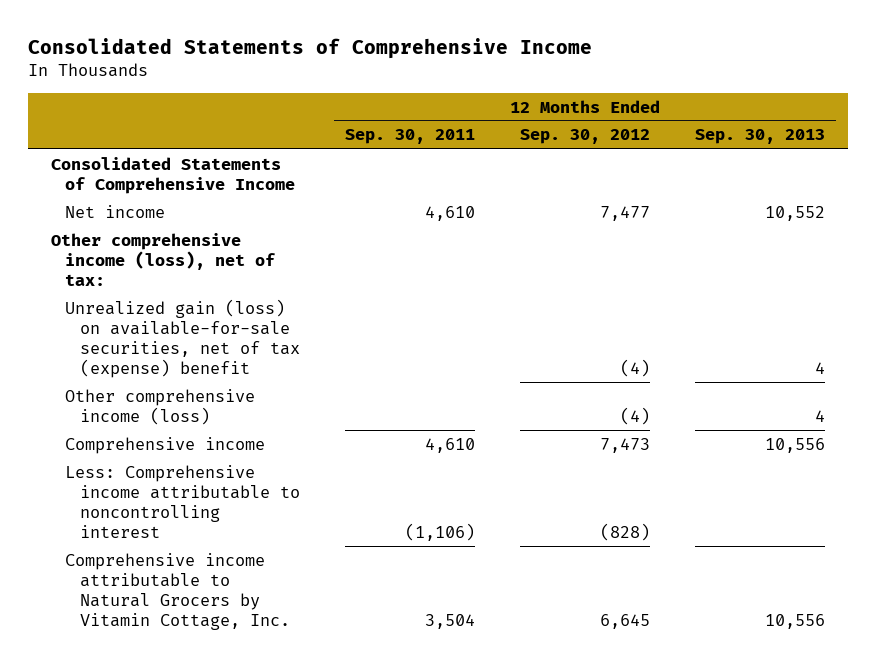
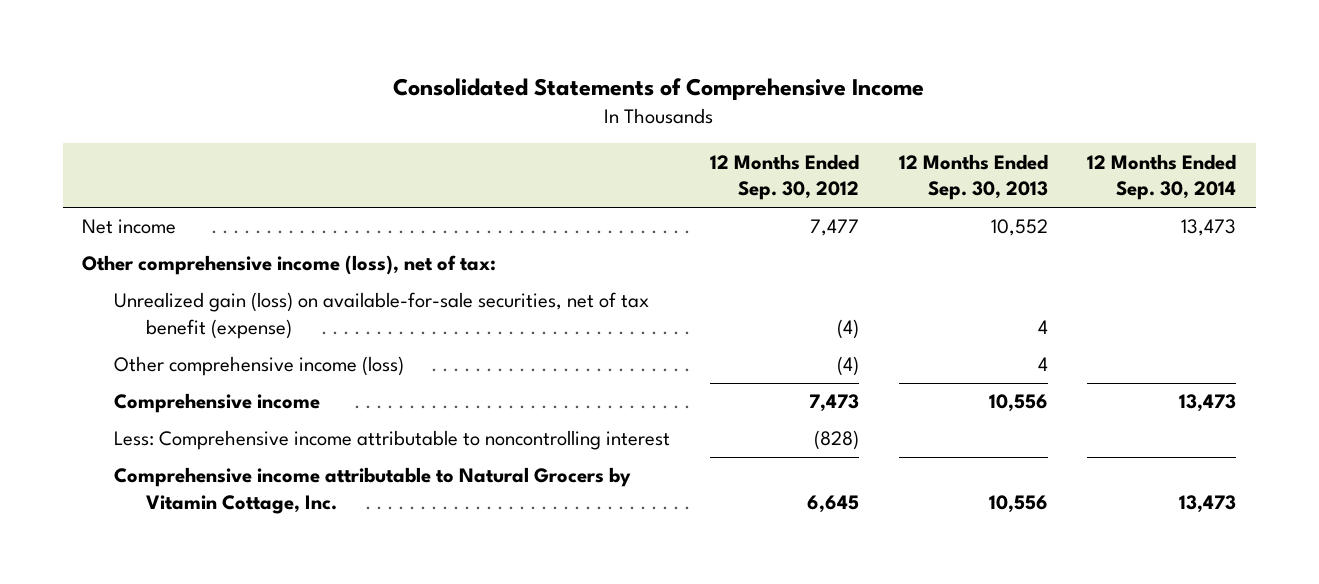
[344,129,475,145] Sep. 30, 2011 -> none
none -> [1087,153,1237,201] 12 Months Ended Sep. 30, 2014
[50,156,296,194] Consolidated Statements of Comprehensive Income -> none
[65,298,300,378] Unrealized gain (loss) on available-for-sale securities, net of tax (expense) benefit -> [114,292,650,340] Unrealized gain (loss) on available-for-sale securities, net of tax benefit (expense)

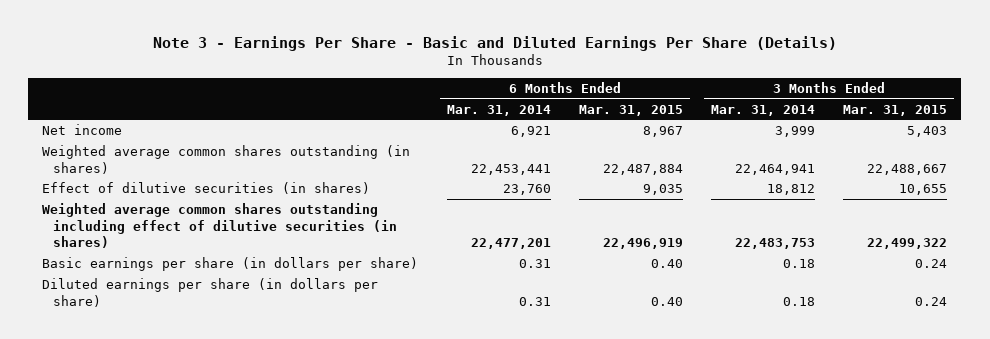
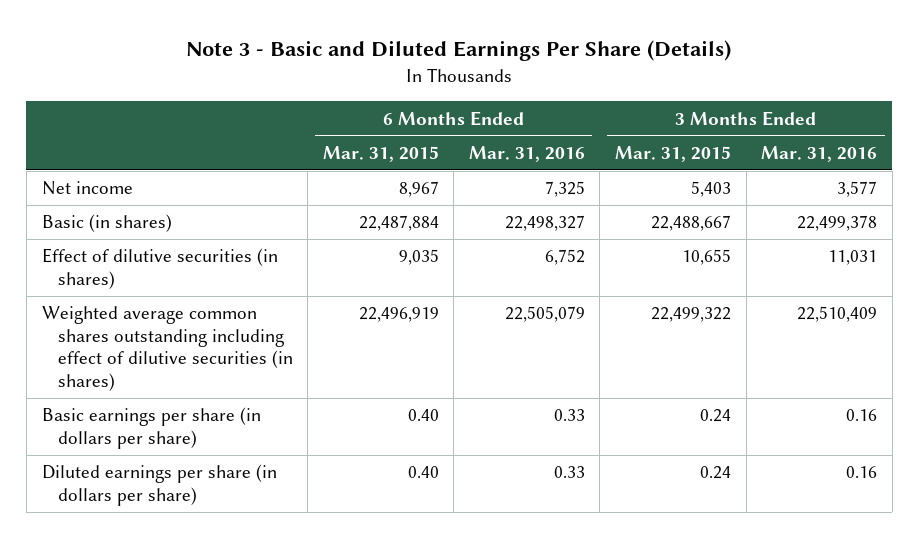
[152,36,837,52] Note 3 - Earnings Per Share - Basic and Diluted Earnings Per Share (Details) -> [186,40,732,62] Note 3 - Basic and Diluted Earnings Per Share (Details)
[446,104,551,116] Mar. 31, 2014 -> none
[711,104,816,116] Mar. 31, 2014 -> none
none -> [468,145,585,162] Mar. 31, 2016
none -> [761,145,878,162] Mar. 31, 2016
[42,144,411,174] Weighted average common shares outstanding (in shares) -> [41,214,172,233] Basic (in shares)

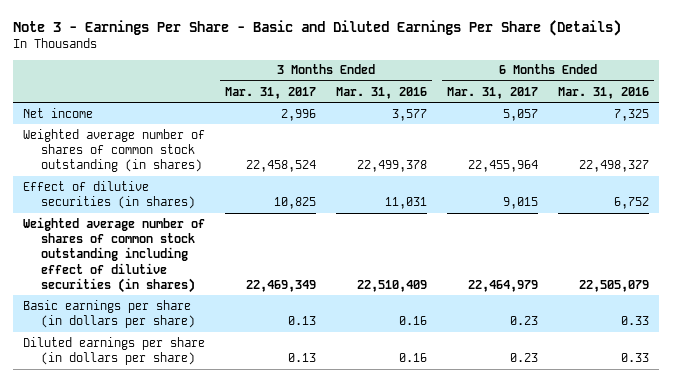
[186,40,732,62] Note 3 - Basic and Diluted Earnings Per Share (Details) -> [13,19,622,36] Note 3 - Earnings Per Share - Basic and Diluted Earnings Per Share (Details)
[322,145,439,162] Mar. 31, 2015 -> none
[614,145,731,162] Mar. 31, 2015 -> none
none -> [225,86,317,99] Mar. 31, 2017
none -> [447,86,539,99] Mar. 31, 2017
[41,214,172,233] Basic (in shares) -> [23,128,206,173] Weighted average number of shares of common stock outstanding (in shares)
[41,306,293,391] Weighted average common shares outstanding including effect of dilutive securities (in shares) -> [23,216,206,293] Weighted average number of shares of common stock outstanding including effect of dilutive securities (in shares)

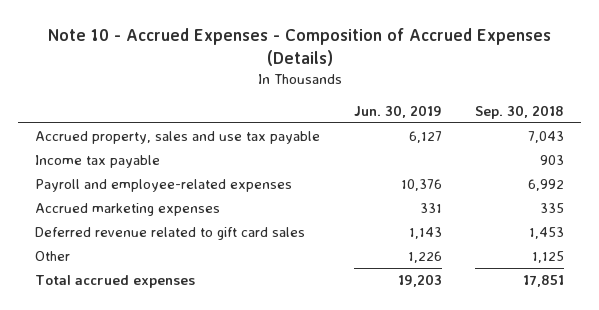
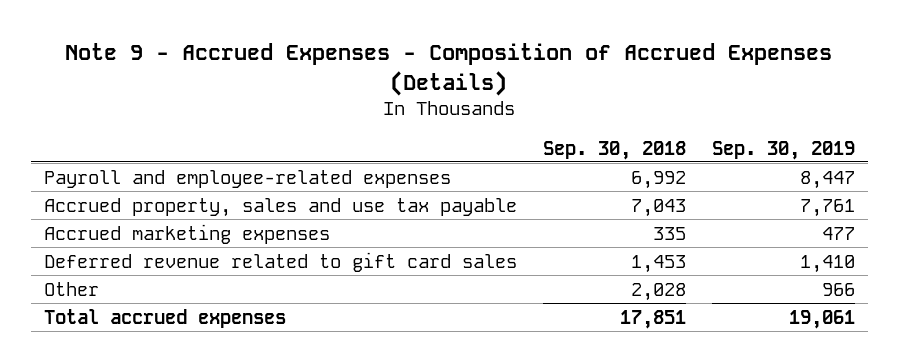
[47,28,551,66] Note 10 - Accrued Expenses - Composition of Accrued Expenses (Details) -> [65,43,833,96] Note 9 - Accrued Expenses - Composition of Accrued Expenses (Details)
[353,104,442,118] Jun. 30, 2019 -> none
none -> [711,140,855,160] Sep. 30, 2019
[34,155,160,169] Income tax payable -> none
[34,131,320,145] Accrued property, sales and use tax payable -> [44,197,518,217] Accrued property, sales and use tax payable
[532,251,565,264] 1,125 -> [630,282,686,301] 2,028

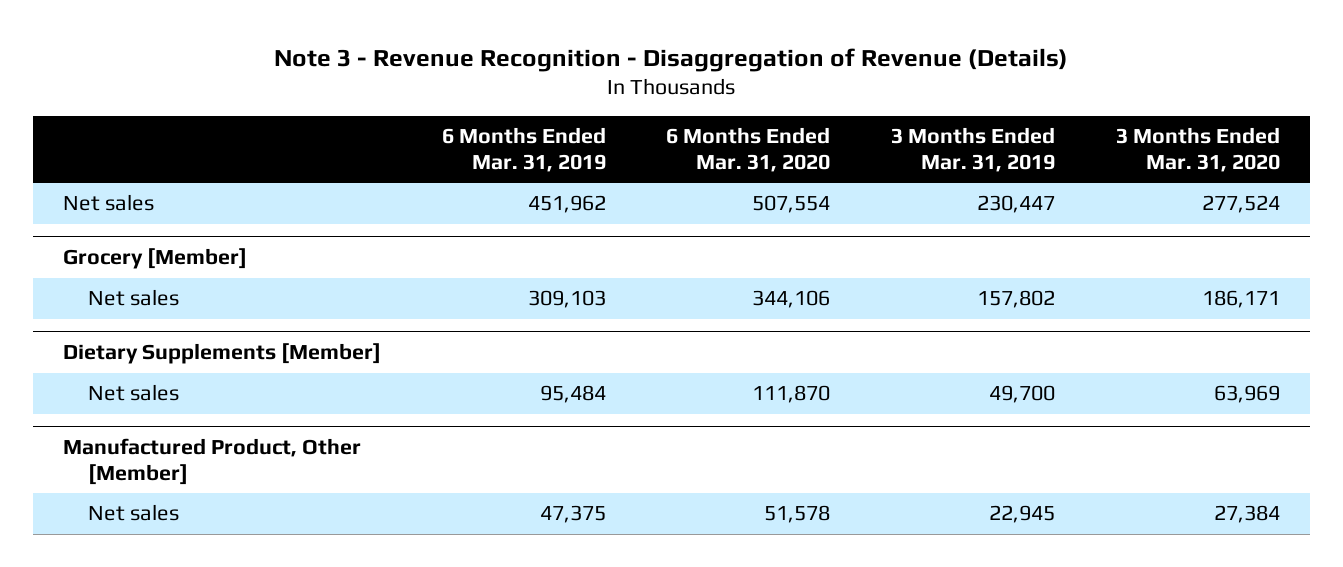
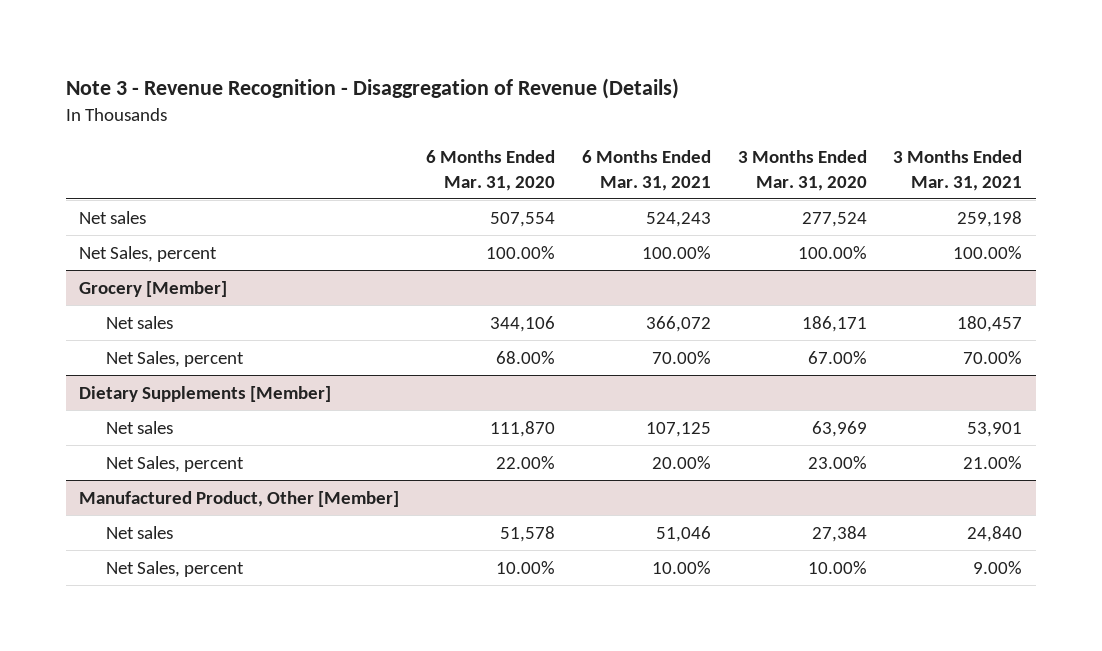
[441,127,606,172] 6 Months Ended Mar. 31, 2019 -> none
[891,127,1056,172] 3 Months Ended Mar. 31, 2019 -> none
none -> [581,150,711,191] 6 Months Ended Mar. 31, 2021
none -> [893,150,1023,191] 3 Months Ended Mar. 31, 2021
none -> [79,245,218,262] Net Sales, percent
none -> [106,350,245,367] Net Sales, percent
none -> [106,455,245,472] Net Sales, percent
none -> [106,560,245,577] Net Sales, percent

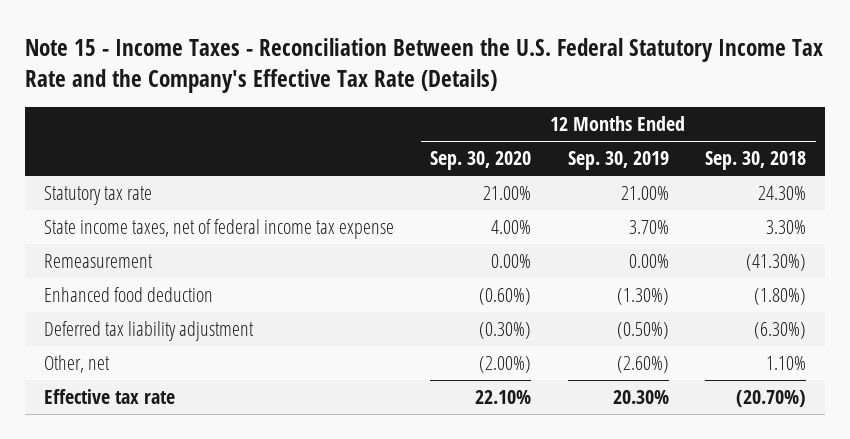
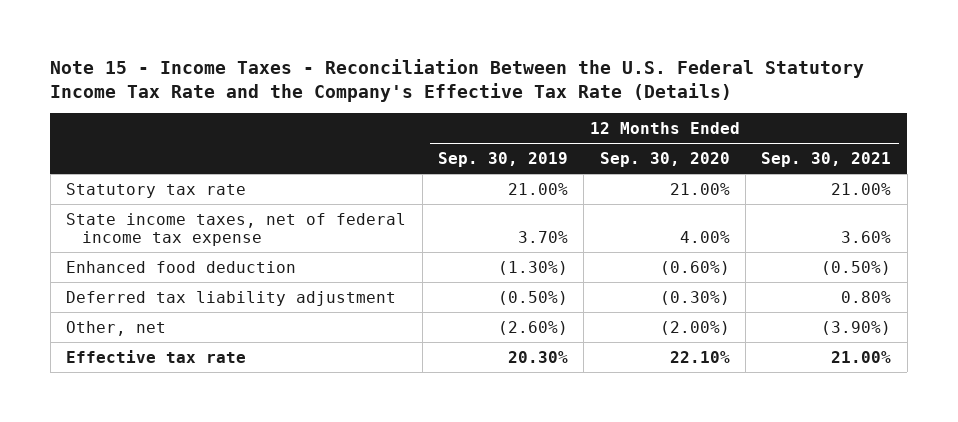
[705,151,807,171] Sep. 30, 2018 -> none
none -> [761,151,892,167] Sep. 30, 2021
[43,254,153,269] Remeasurement -> none

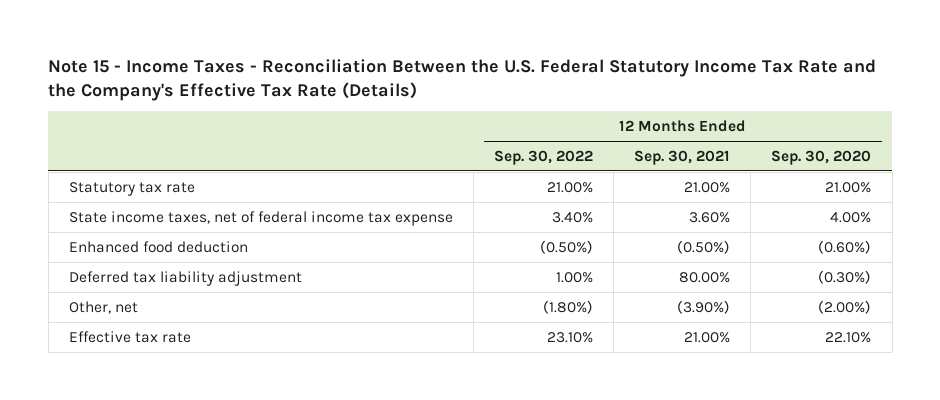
[437,151,568,167] Sep. 30, 2019 -> none
none -> [493,149,593,165] Sep. 30, 2022
[841,290,892,303] 0.80% -> [679,271,731,283] 80.00%

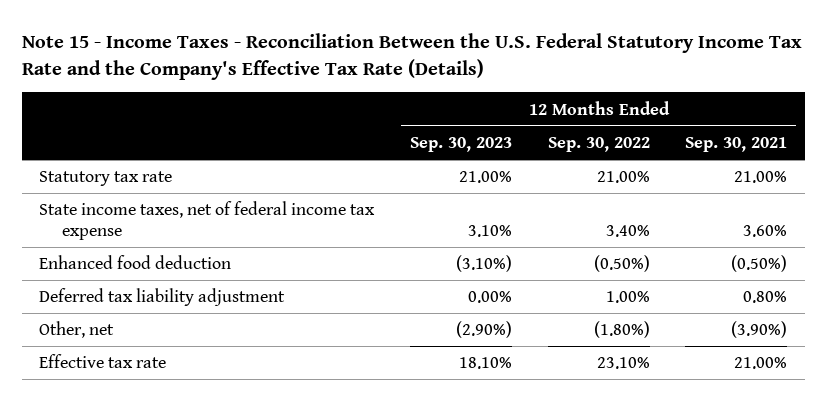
[771,149,872,165] Sep. 30, 2020 -> none
none -> [410,136,513,152] Sep. 30, 2023
[679,271,731,283] 80.00% -> [743,291,788,304] 0.80%

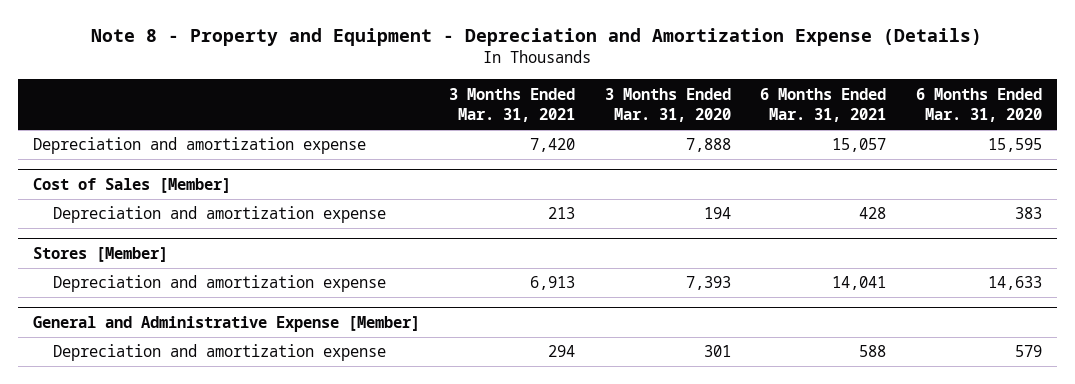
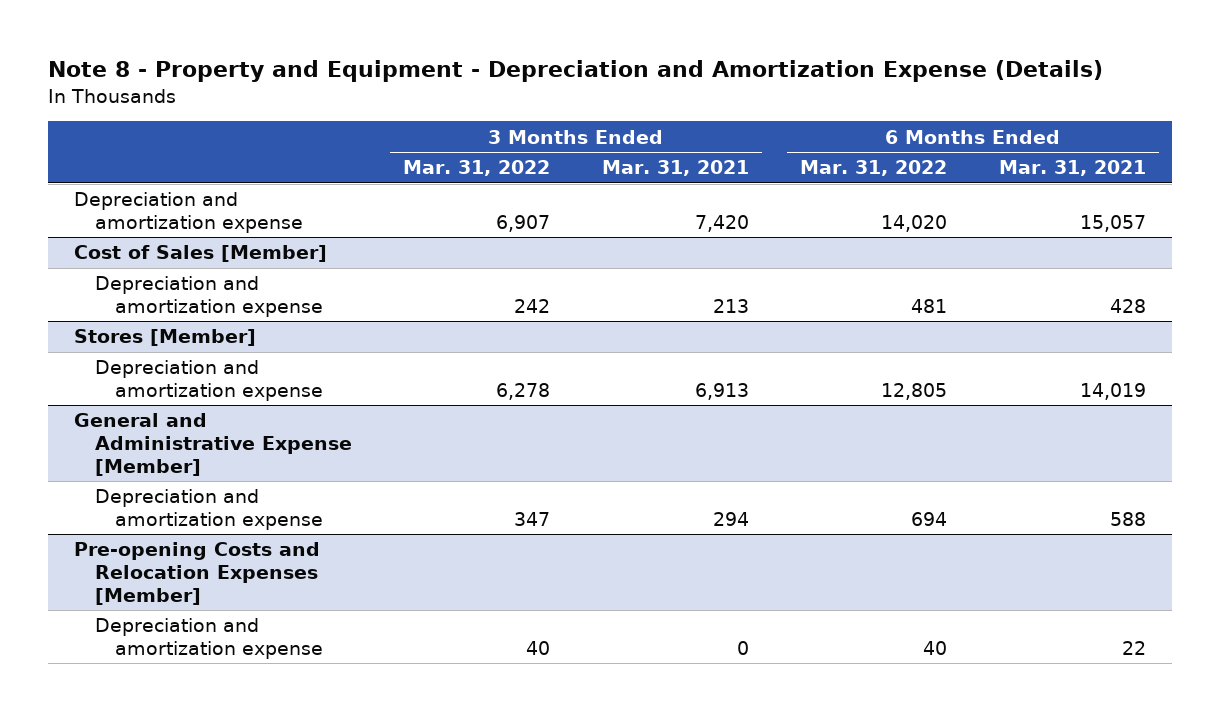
[604,87,731,122] 3 Months Ended Mar. 31, 2020 -> none
[916,87,1043,122] 6 Months Ended Mar. 31, 2020 -> none
none -> [403,160,551,177] Mar. 31, 2022
none -> [800,160,948,177] Mar. 31, 2022
[832,276,887,291] 14,041 -> [1079,382,1146,400] 14,019
none -> [74,542,321,605] Pre-opening Costs and Relocation Expenses [Member]
none -> [94,618,324,659] Depreciation and amortization expense

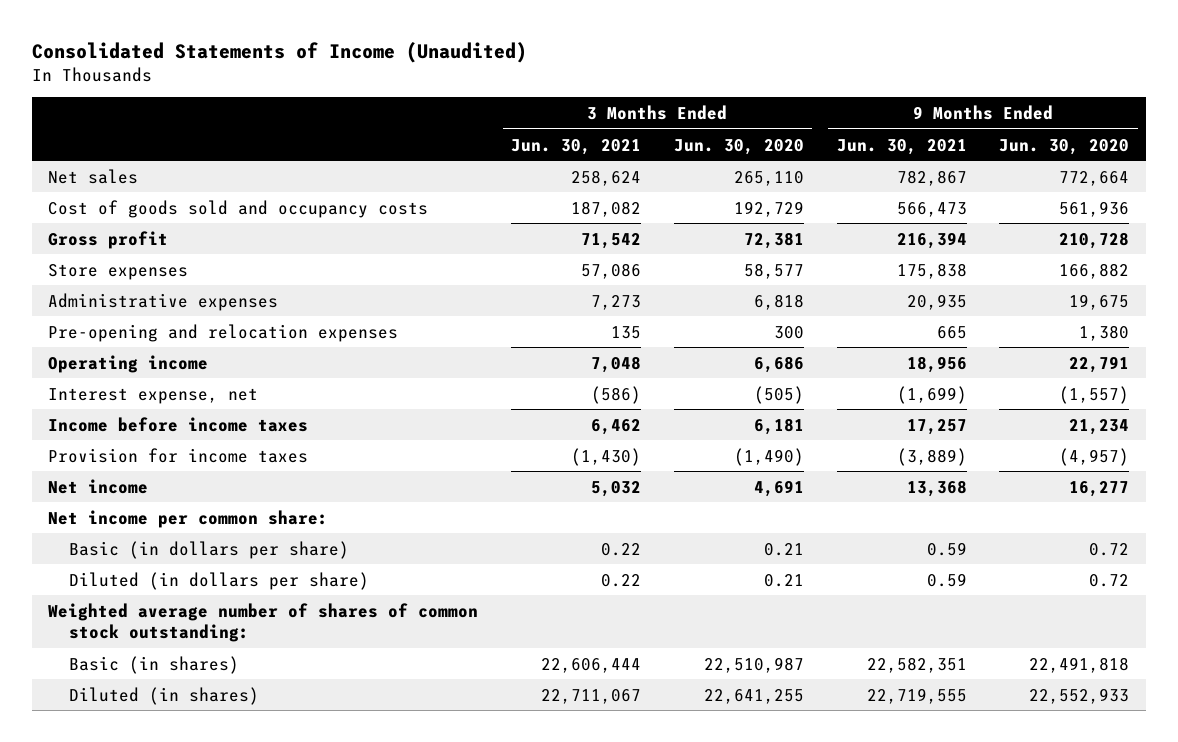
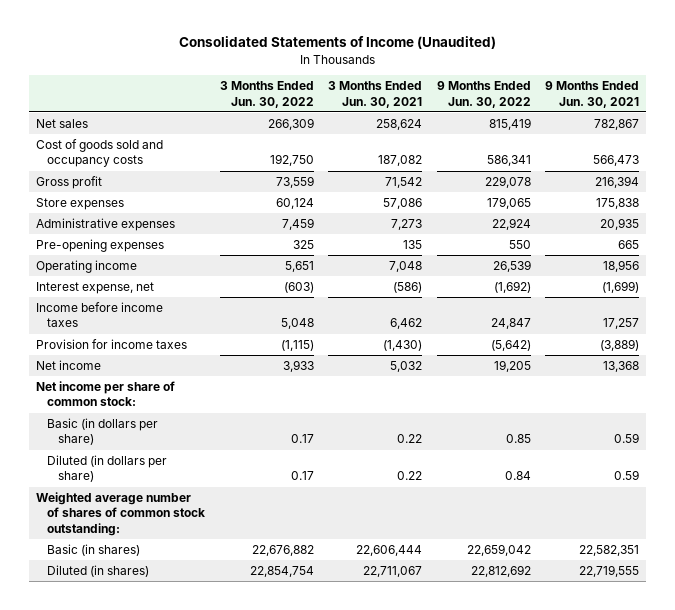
[673,138,804,155] Jun. 30, 2020 -> none
[999,138,1130,155] Jun. 30, 2020 -> none
none -> [219,81,314,108] 3 Months Ended Jun. 30, 2022
none -> [436,81,531,108] 9 Months Ended Jun. 30, 2022
[48,323,399,342] Pre-opening and relocation expenses -> [36,238,165,252] Pre-opening expenses
[48,509,329,528] Net income per common share: -> [36,380,176,407] Net income per share of common stock:

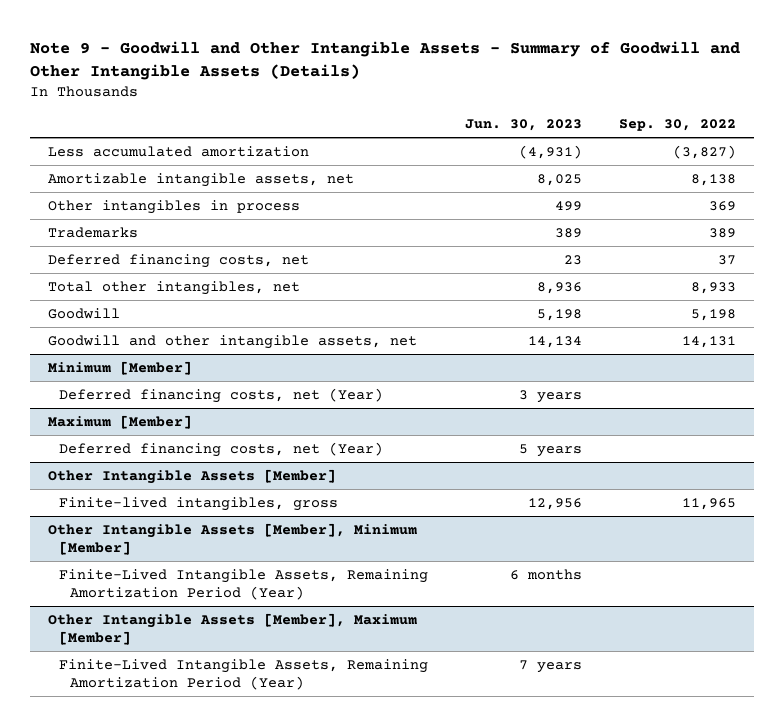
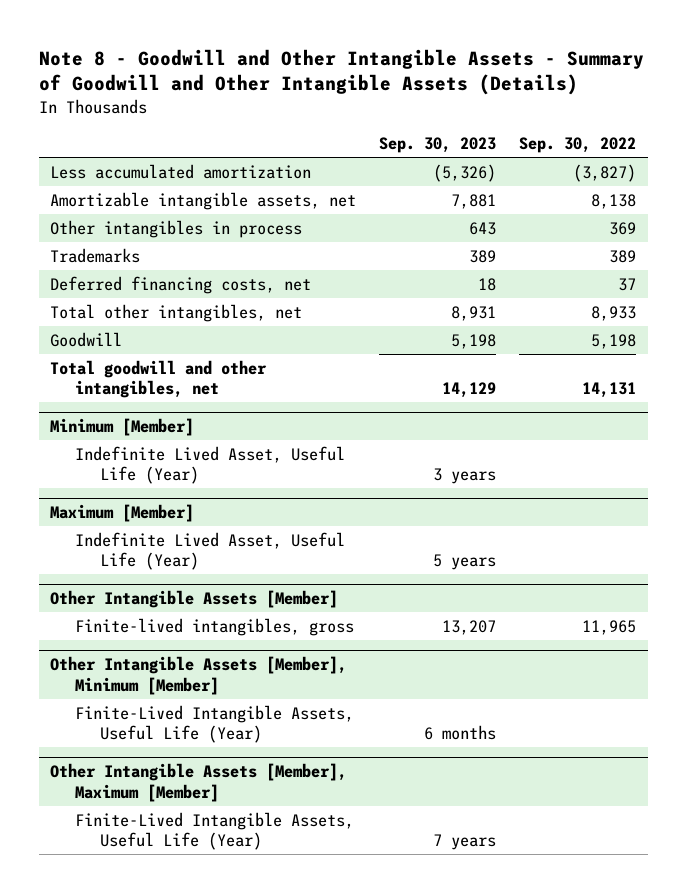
[29,40,740,80] Note 9 - Goodwill and Other Intangible Assets - Summary of Goodwill and Other Intangible Assets (Details) -> [38,48,644,96] Note 8 - Goodwill and Other Intangible Assets - Summary of Goodwill and Other Intangible Assets (Details)
[465,119,583,132] Jun. 30, 2023 -> none
none -> [379,137,497,154] Sep. 30, 2023
[48,334,418,349] Goodwill and other intangible assets, net -> [50,359,268,399] Total goodwill and other intangibles, net
[59,387,384,403] Deferred financing costs, net (Year) -> [75,445,346,485] Indefinite Lived Asset, Useful Life (Year)
[59,441,384,457] Deferred financing costs, net (Year) -> [75,531,346,571] Indefinite Lived Asset, Useful Life (Year)
[59,568,429,600] Finite-Lived Intangible Assets, Remaining Amortization Period (Year) -> [75,704,355,744] Finite-Lived Intangible Assets, Useful Life (Year)
[59,658,429,690] Finite-Lived Intangible Assets, Remaining Amortization Period (Year) -> [75,811,355,851] Finite-Lived Intangible Assets, Useful Life (Year)

